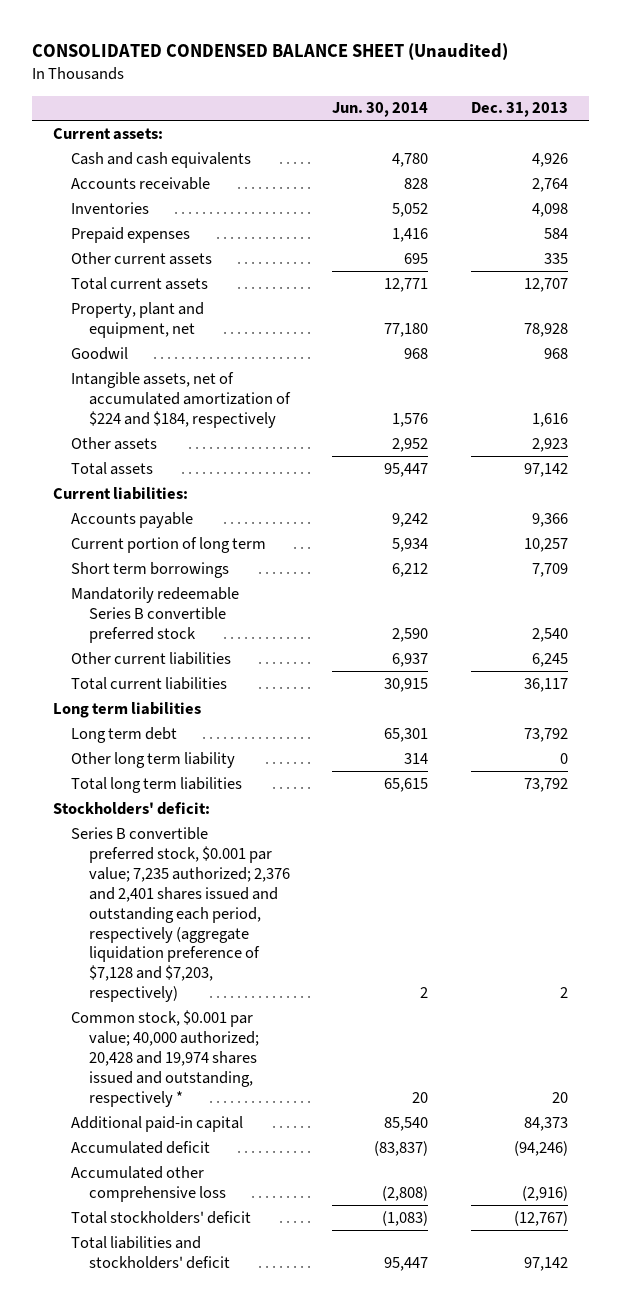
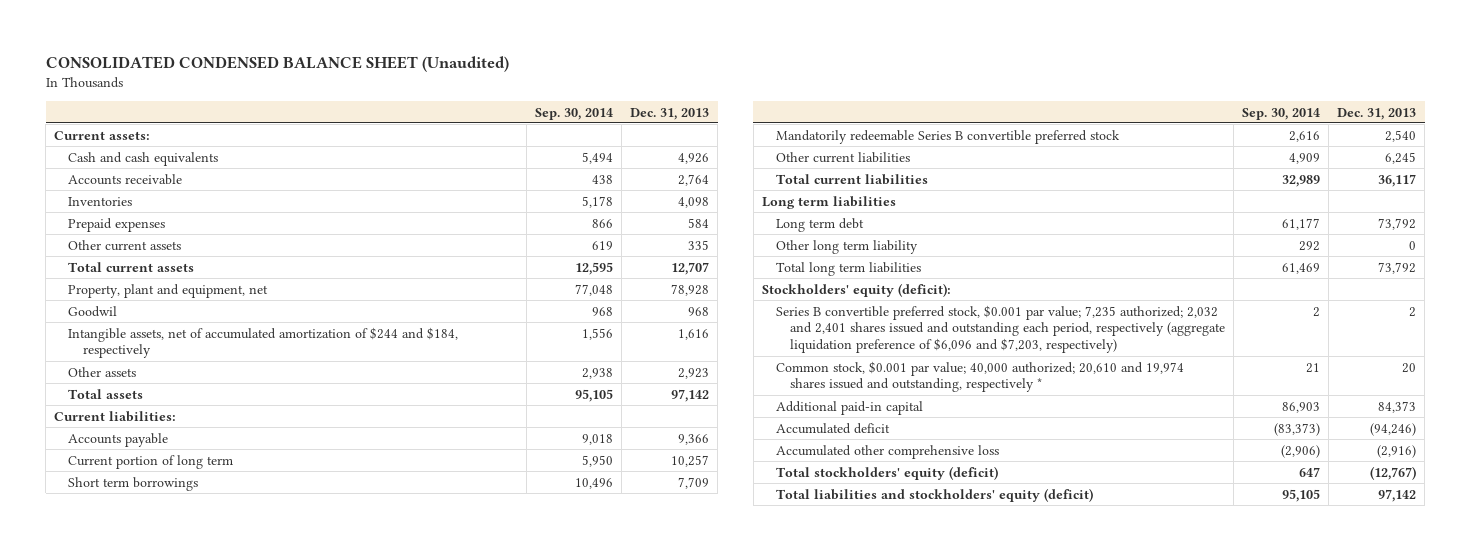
[332,102,429,118] Jun. 30, 2014 -> none
none -> [534,107,613,120] Sep. 30, 2014
[71,371,292,428] Intangible assets, net of accumulated amortization of $224 and $184, respectively -> [68,326,459,359] Intangible assets, net of accumulated amortization of $244 and $184, respectively
[53,801,211,815] Stockholders' deficit: -> [761,282,951,297] Stockholders' equity (deficit):
[71,826,291,1003] Series B convertible preferred stock, $0.001 par value; 7,235 authorized; 2,376 and 2,401 shares issued and outstanding each period, respectively (aggregate liquidation preference of $7,128 and $7,203, respectively) -> [775,304,1225,354] Series B convertible preferred stock, $0.001 par value; 7,235 authorized; 2,032 and 2,401 shares issued and outstanding each period, respectively (aggregate liquidation preference of $6,096 and $7,203, respectively)
[71,1009,260,1107] Common stock, $0.001 par value; 40,000 authorized; 20,428 and 19,974 shares issued and outstanding, respectively * -> [775,360,1184,393] Common stock, $0.001 par value; 40,000 authorized; 20,610 and 19,974 shares issued and outstanding, respectively *
[71,1210,252,1224] Total stockholders' deficit -> [775,465,998,480] Total stockholders' equity (deficit)
[71,1235,231,1269] Total liabilities and stockholders' deficit -> [775,487,1093,502] Total liabilities and stockholders' equity (deficit)

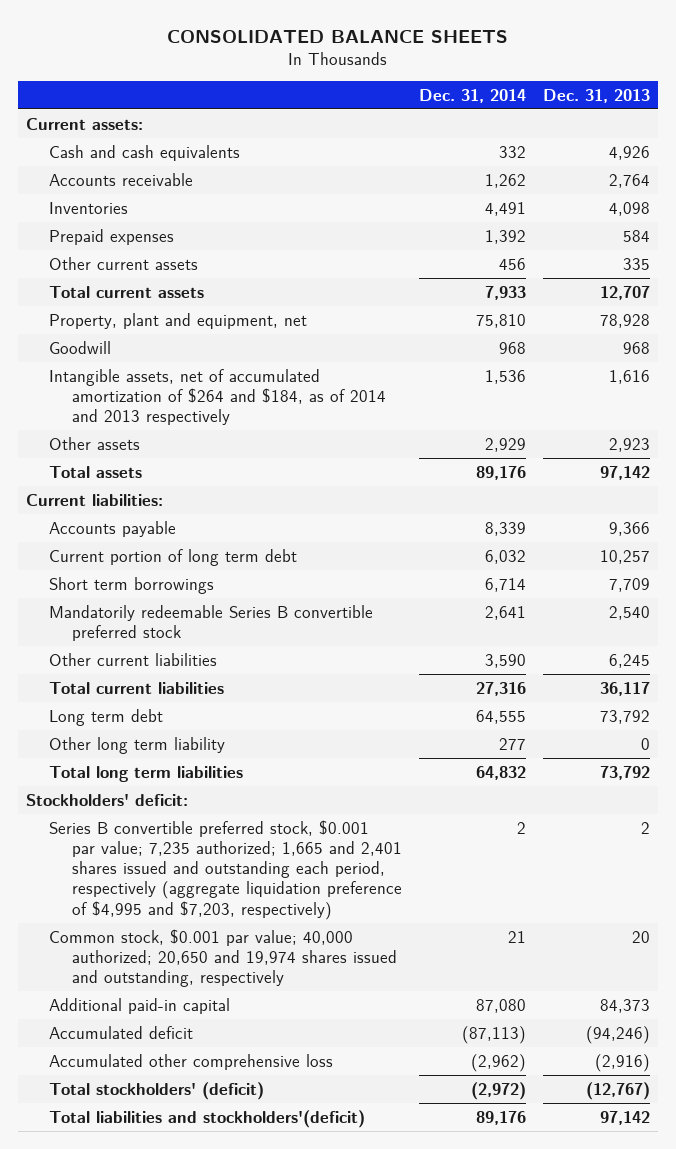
[45,55,509,72] CONSOLIDATED CONDENSED BALANCE SHEET (Unaudited) -> [166,29,508,43] CONSOLIDATED BALANCE SHEETS
[534,107,613,120] Sep. 30, 2014 -> none
none -> [418,88,526,103] Dec. 31, 2014
[68,305,118,317] Goodwil -> [49,340,112,354] Goodwill
[68,326,459,359] Intangible assets, net of accumulated amortization of $244 and $184, respectively -> [49,368,387,426] Intangible assets, net of accumulated amortization of $264 and $184, as of 2014 and 2013 respectively
[68,454,234,469] Current portion of long term -> [49,548,298,566] Current portion of long term debt
[761,195,896,209] Long term liabilities -> none
[761,282,951,297] Stockholders' equity (deficit): -> [25,793,188,806] Stockholders' deficit:
[775,304,1225,354] Series B convertible preferred stock, $0.001 par value; 7,235 authorized; 2,032 and 2,401 shares issued and outstanding each period, respectively (aggregate liquidation preference of $6,096 and $7,203, respectively) -> [49,819,403,920] Series B convertible preferred stock, $0.001 par value; 7,235 authorized; 1,665 and 2,401 shares issued and outstanding each period, respectively (aggregate liquidation preference of $4,995 and $7,203, respectively)
[775,360,1184,393] Common stock, $0.001 par value; 40,000 authorized; 20,610 and 19,974 shares issued and outstanding, respectively * -> [49,928,398,988] Common stock, $0.001 par value; 40,000 authorized; 20,650 and 19,974 shares issued and outstanding, respectively
[775,465,998,480] Total stockholders' equity (deficit) -> [49,1081,265,1100] Total stockholders' (deficit)
[775,487,1093,502] Total liabilities and stockholders' equity (deficit) -> [49,1109,366,1128] Total liabilities and stockholders'(deficit)

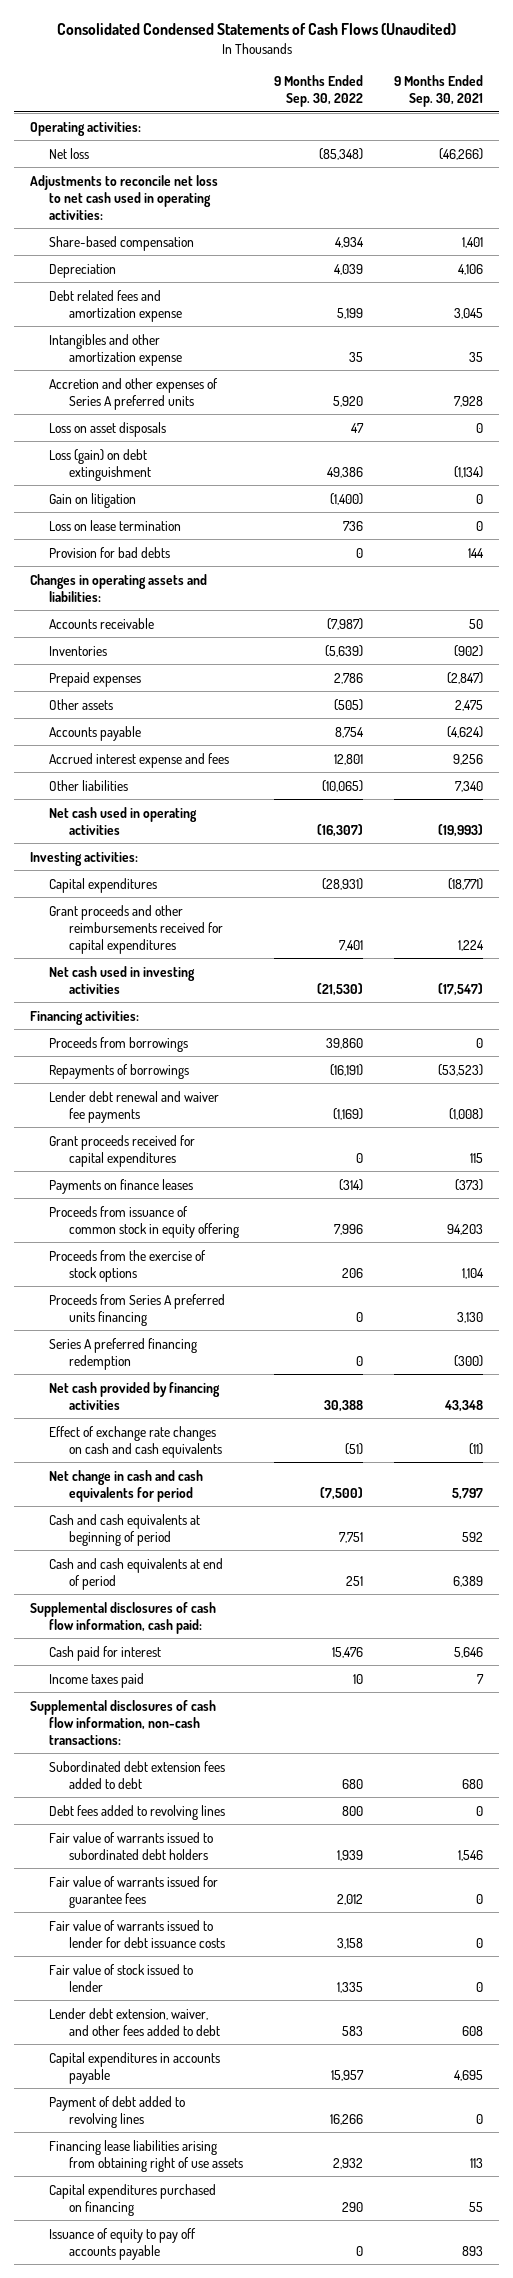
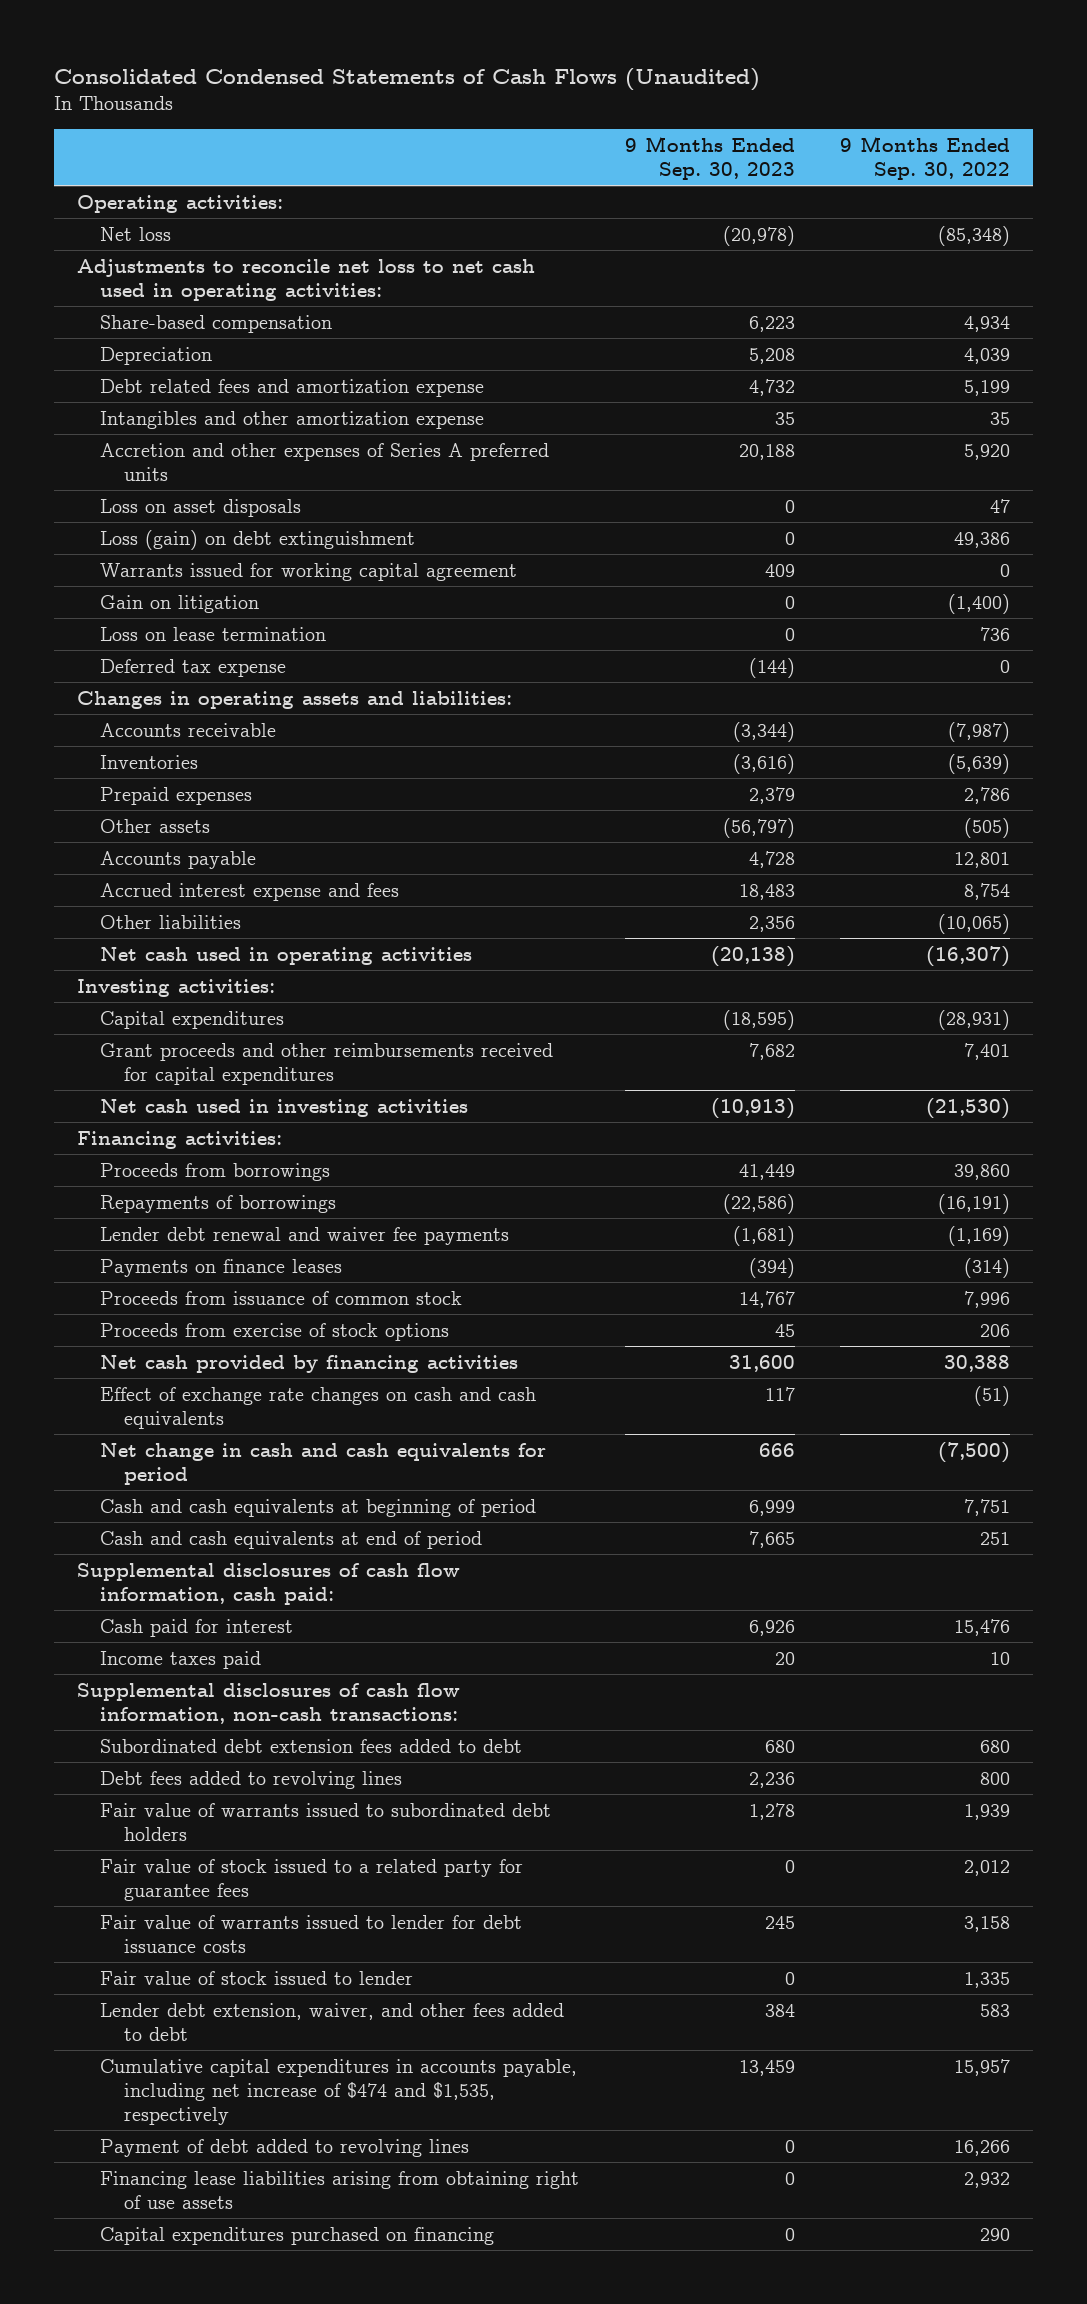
[394,75,484,108] 9 Months Ended Sep. 30, 2021 -> none
none -> [624,136,795,181] 9 Months Ended Sep. 30, 2023
none -> [100,562,518,581] Warrants issued for working capital agreement
[49,546,171,558] Provision for bad debts -> none
none -> [100,658,287,677] Deferred tax expense
[335,726,365,738] 8,754 -> [954,851,1011,868] 12,801
[334,753,364,765] 12,801 -> [964,882,1011,900] 8,754
[49,1134,196,1167] Grant proceeds received for capital expenditures -> none
[49,1293,226,1326] Proceeds from Series A preferred units financing -> none
[49,1337,198,1370] Series A preferred financing redemption -> none
[49,1205,240,1238] Proceeds from issuance of common stock in equity offering -> [100,1290,463,1305] Proceeds from issuance of common stock
[49,1249,207,1282] Proceeds from the exercise of stock options -> [100,1322,450,1341] Proceeds from exercise of stock options
[49,1875,219,1908] Fair value of warrants issued for guarantee fees -> [100,1858,524,1901] Fair value of stock issued to a related party for guarantee fees
[49,2051,221,2084] Capital expenditures in accounts payable -> [100,2058,578,2125] Cumulative capital expenditures in accounts payable, including net increase of $474 and $1,535, respectively
[49,2227,197,2260] Issuance of equity to pay off accounts payable -> none

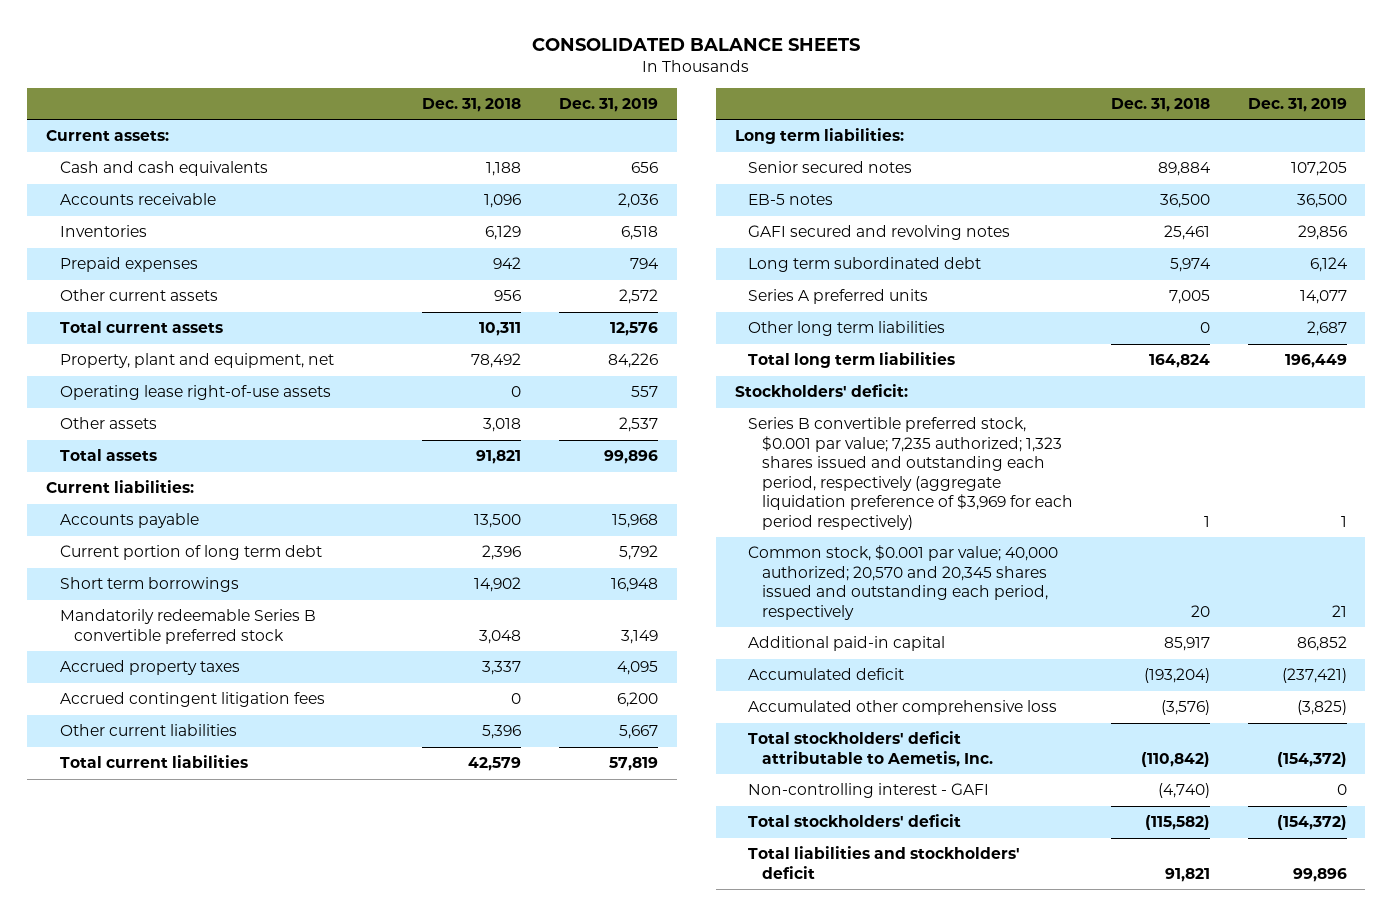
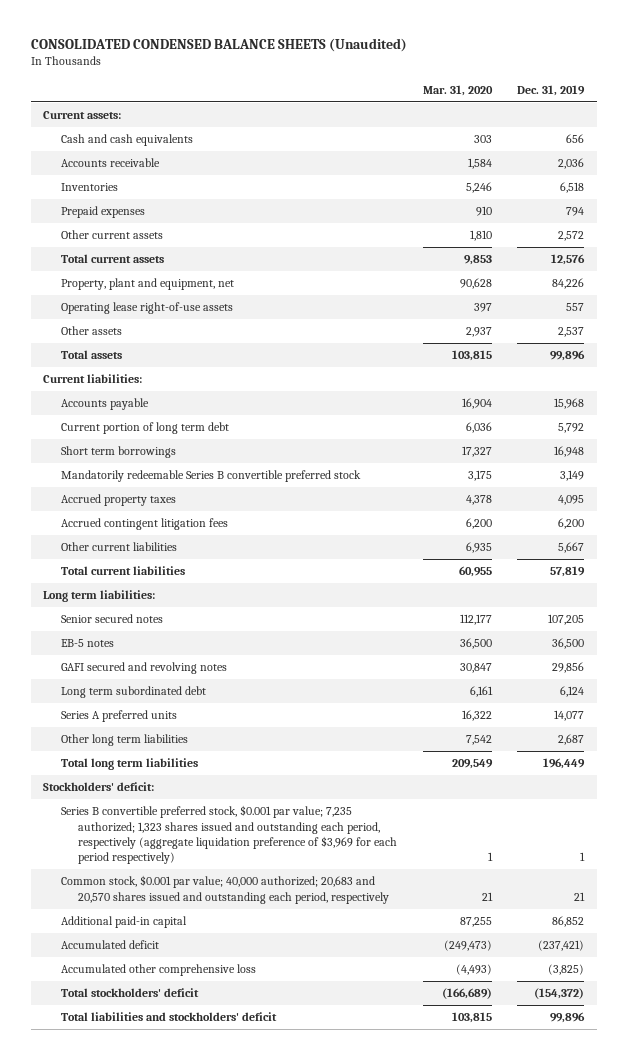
[532,38,861,52] CONSOLIDATED BALANCE SHEETS -> [30,38,407,53] CONSOLIDATED CONDENSED BALANCE SHEETS (Unaudited)
[422,98,522,113] Dec. 31, 2018 -> none
none -> [422,84,493,96] Mar. 31, 2020
[748,545,1059,620] Common stock, $0.001 par value; 40,000 authorized; 20,570 and 20,345 shares issued and outstanding each period, respectively -> [60,875,390,904] Common stock, $0.001 par value; 40,000 authorized; 20,683 and 20,570 shares issued and outstanding each period, respectively
[748,731,994,767] Total stockholders' deficit attributable to Aemetis, Inc. -> none
[748,783,990,799] Non-controlling interest - GAFI -> none

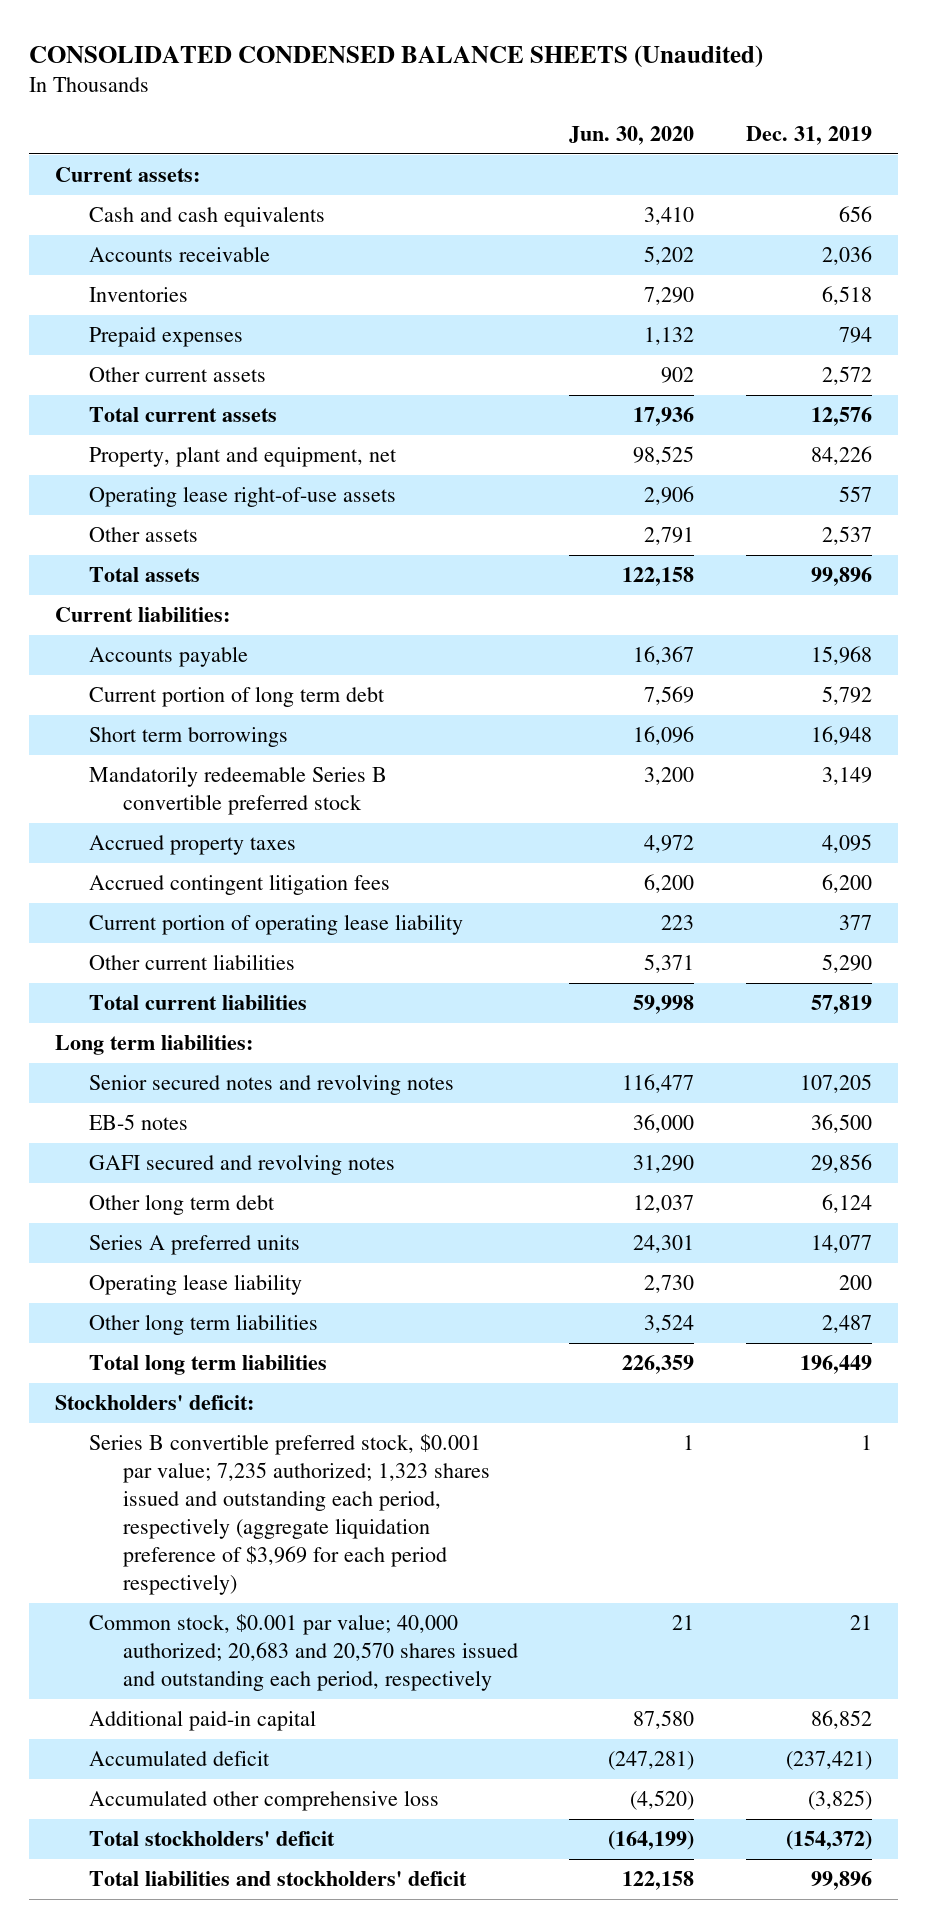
[422,84,493,96] Mar. 31, 2020 -> none
none -> [569,125,695,145] Jun. 30, 2020
none -> [88,914,463,936] Current portion of operating lease liability
[558,542,585,554] 5,667 -> [821,954,872,974] 5,290
[60,614,163,624] Senior secured notes -> [88,1074,454,1096] Senior secured notes and revolving notes
[60,686,206,699] Long term subordinated debt -> [88,1194,275,1216] Other long term debt
none -> [88,1274,302,1296] Operating lease liability
[558,734,585,746] 2,687 -> [821,1315,872,1334] 2,487

